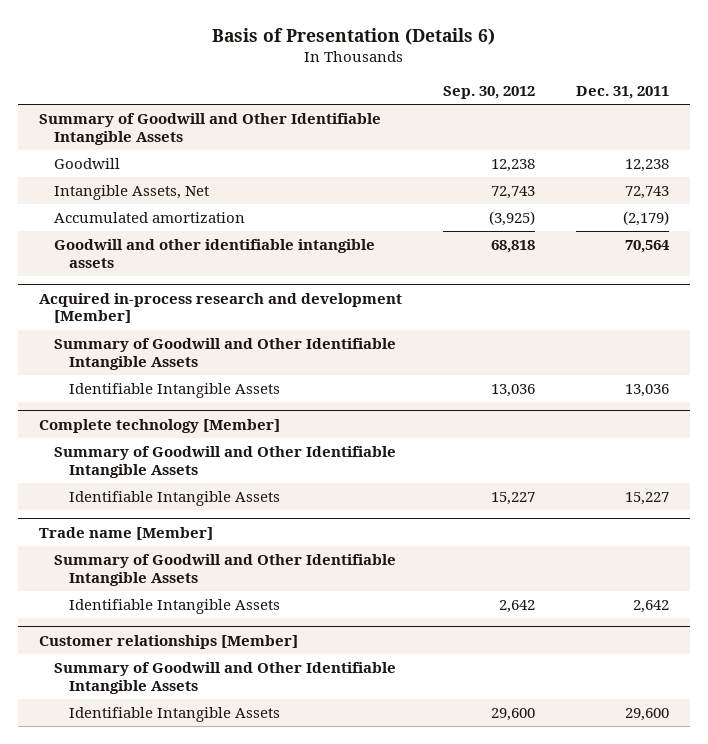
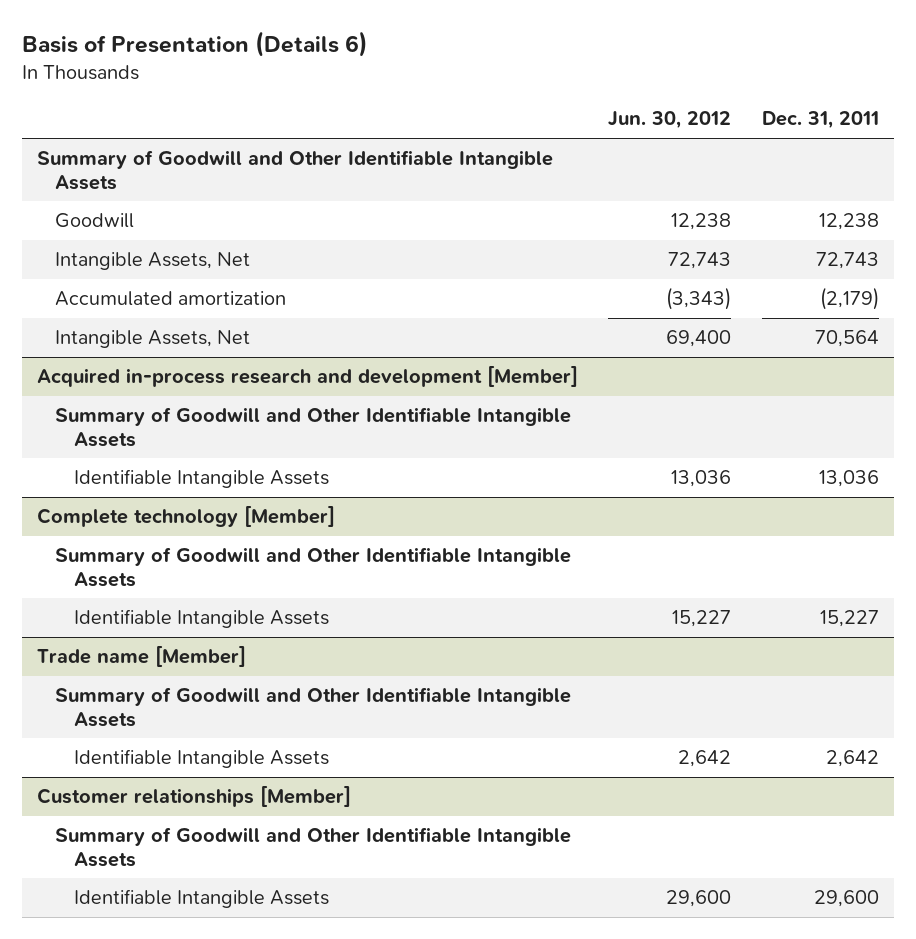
[442,86,535,100] Sep. 30, 2012 -> none
none -> [608,111,732,130] Jun. 30, 2012
[53,239,375,268] Goodwill and other identifiable intangible assets -> [55,330,251,349] Intangible Assets, Net

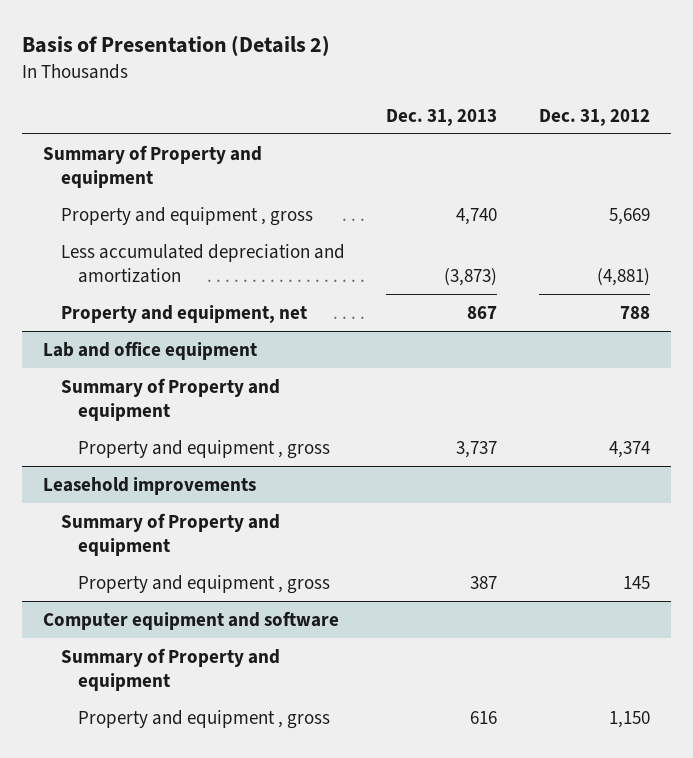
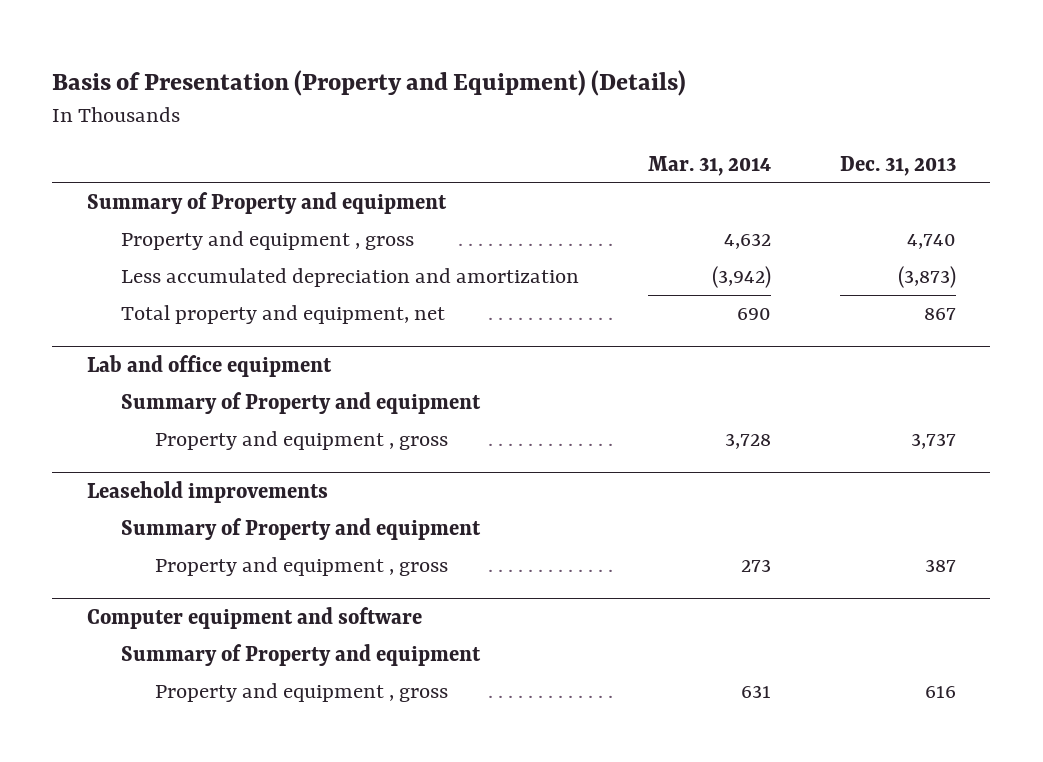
[22,35,331,57] Basis of Presentation (Details 2) -> [52,69,687,96] Basis of Presentation (Property and Equipment) (Details)
[538,108,650,126] Dec. 31, 2012 -> none
none -> [647,156,771,177] Mar. 31, 2014
[60,304,307,323] Property and equipment, net -> [120,305,445,325] Total property and equipment, net

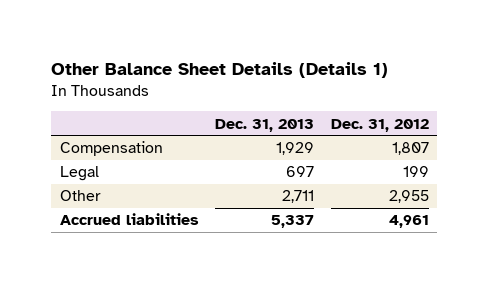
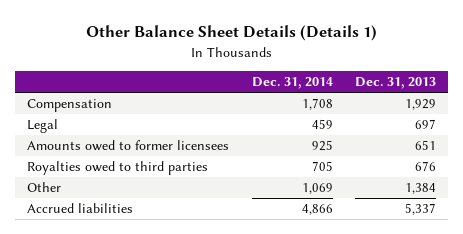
[330,118,429,132] Dec. 31, 2012 -> none
none -> [251,77,333,90] Dec. 31, 2014
none -> [26,140,229,152] Amounts owed to former licensees
none -> [26,161,208,176] Royalties owed to third parties
[282,190,315,204] 2,711 -> [405,183,437,195] 1,384

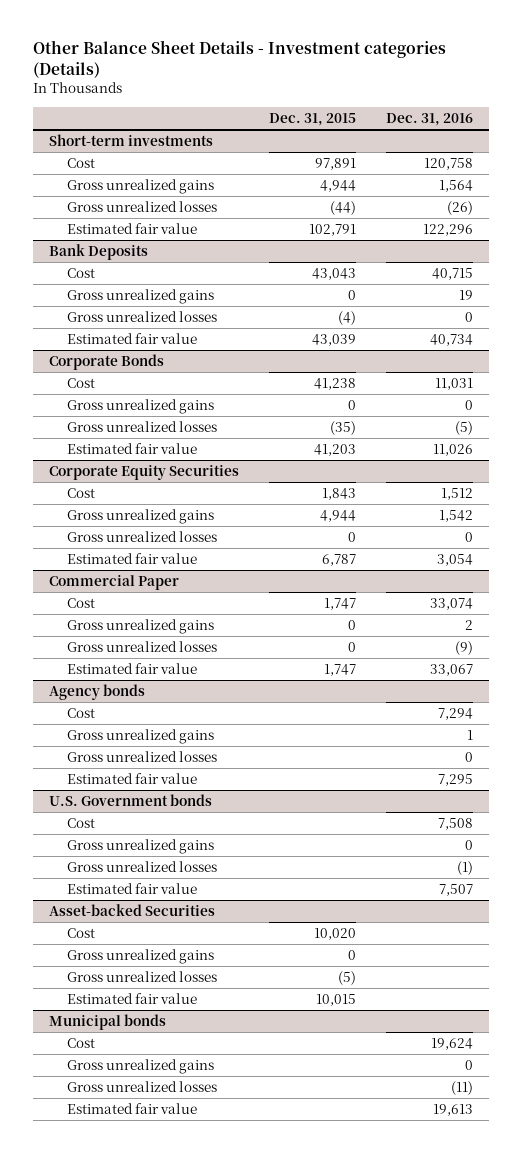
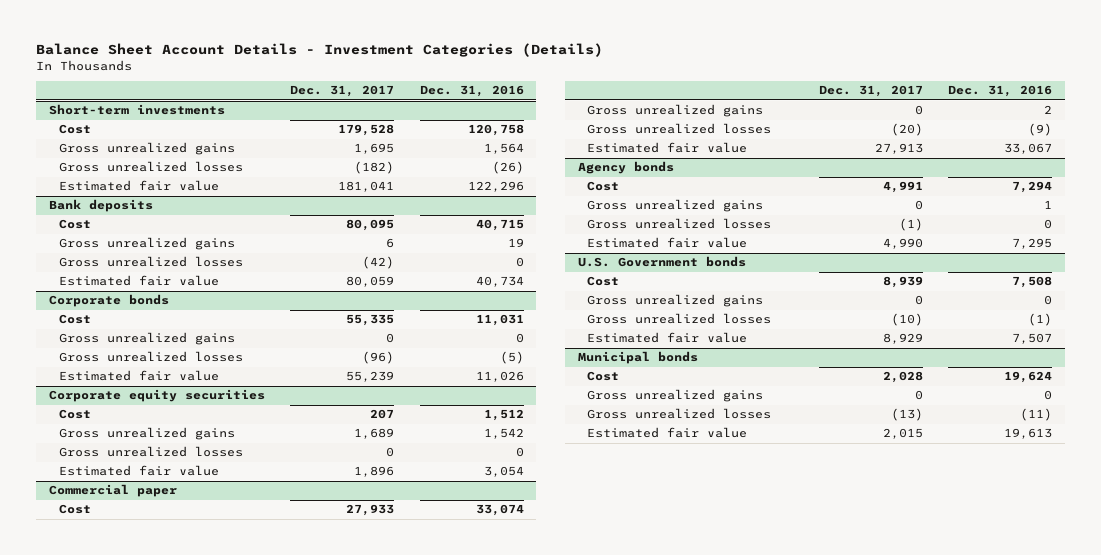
[33,40,447,79] Other Balance Sheet Details - Investment categories (Details) -> [36,43,604,58] Balance Sheet Account Details - Investment Categories (Details)
[268,112,356,126] Dec. 31, 2015 -> none
none -> [290,85,395,98] Dec. 31, 2017
[48,244,148,261] Bank Deposits -> [48,199,153,213] Bank deposits
[48,354,164,371] Corporate Bonds -> [48,294,169,308] Corporate bonds
[48,465,239,481] Corporate Equity Securities -> [48,389,265,403] Corporate equity securities
[48,575,179,591] Commercial Paper -> [48,484,177,498] Commercial paper
[48,904,215,917] Asset-backed Securities -> none
[67,928,96,939] Cost -> none
[67,949,215,965] Gross unrealized gains -> none
[67,971,218,983] Gross unrealized losses -> none
[67,993,198,1005] Estimated fair value -> none

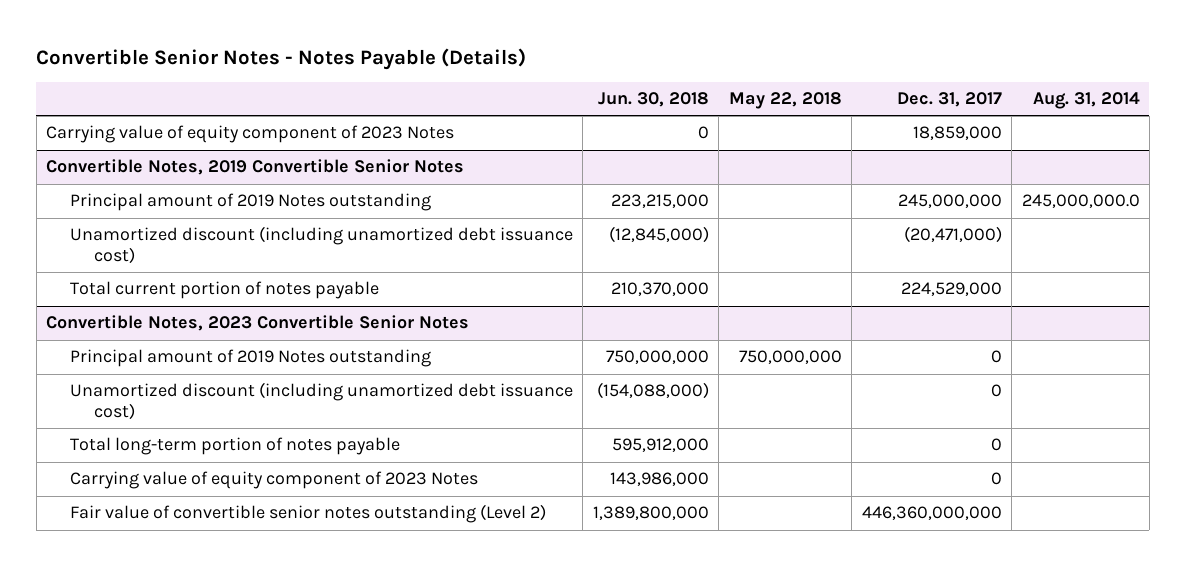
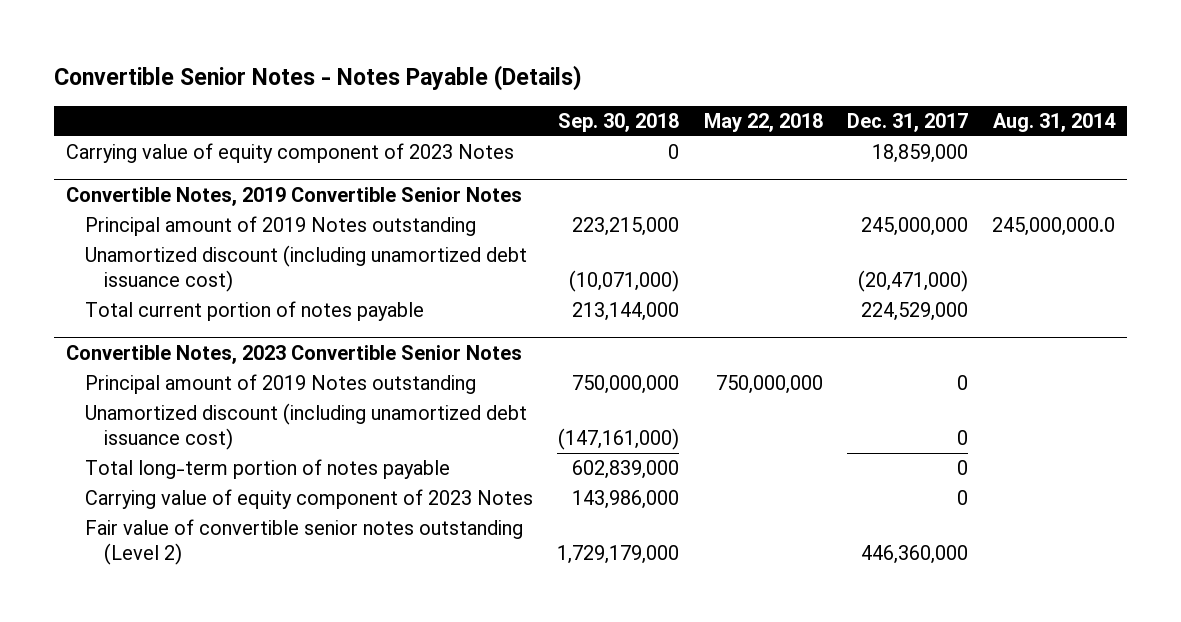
[597,92,709,108] Jun. 30, 2018 -> none
none -> [558,112,680,132] Sep. 30, 2018
[861,506,1002,521] 446,360,000,000 -> [860,545,968,565] 446,360,000

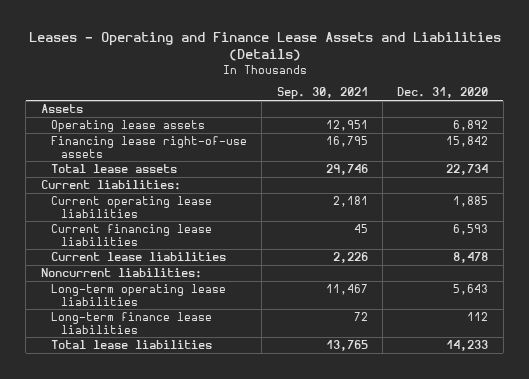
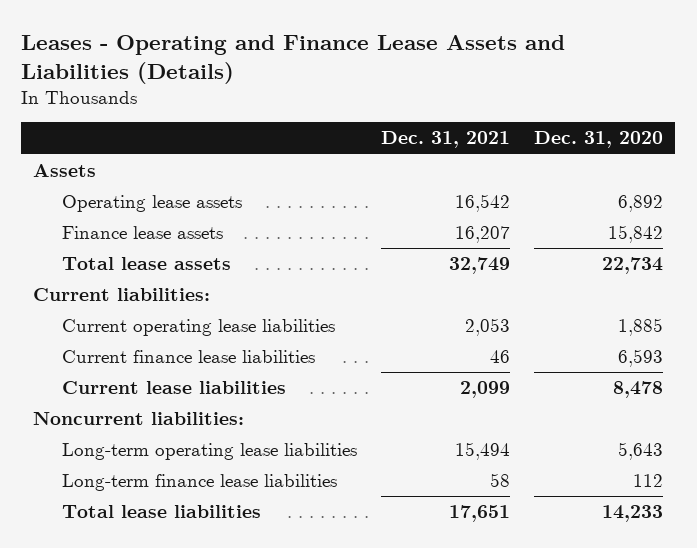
[276,87,368,100] Sep. 30, 2021 -> none
none -> [380,131,510,149] Dec. 31, 2021
[50,135,247,158] Financing lease right-of-use assets -> [61,226,223,240] Finance lease assets
[50,223,212,246] Current financing lease liabilities -> [61,350,315,364] Current finance lease liabilities

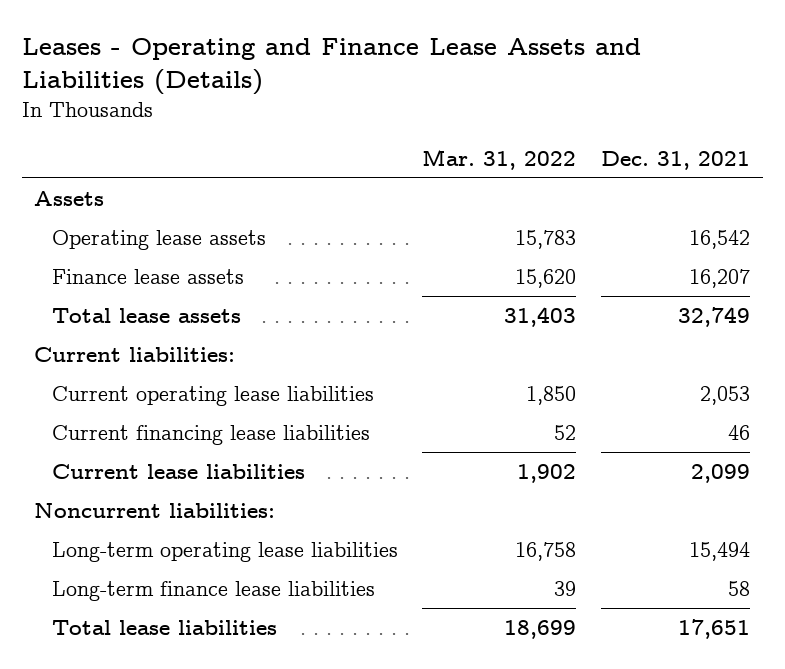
[534,131,664,149] Dec. 31, 2020 -> none
none -> [422,148,577,170] Mar. 31, 2022
[61,350,315,364] Current finance lease liabilities -> [51,424,370,445] Current financing lease liabilities

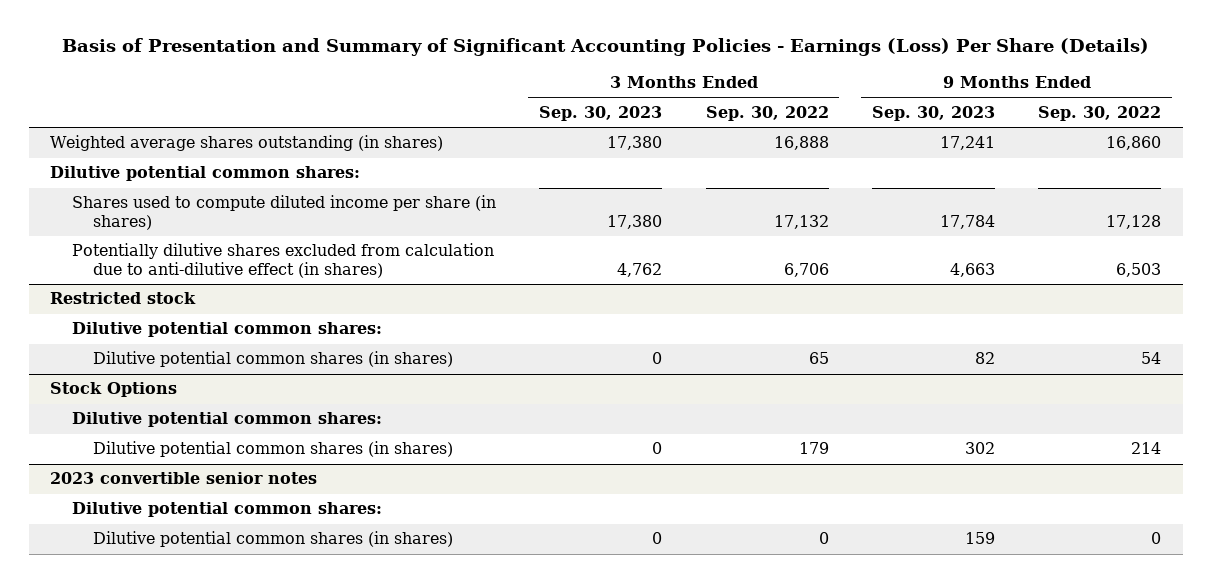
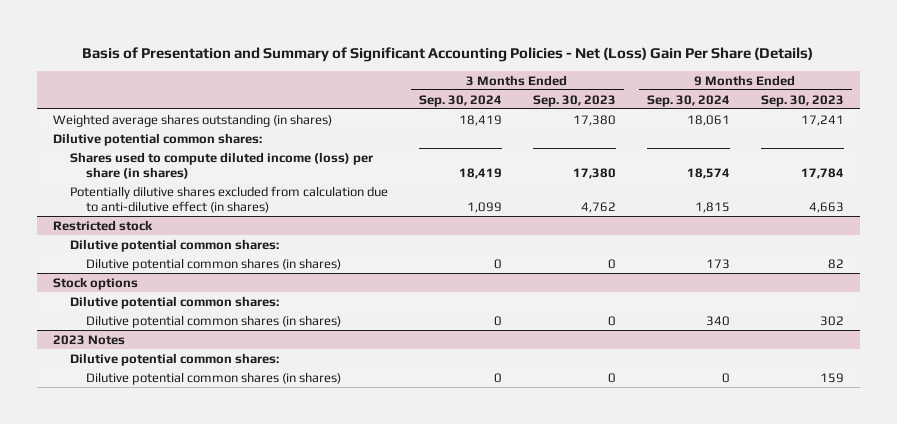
[61,38,1149,57] Basis of Presentation and Summary of Significant Accounting Policies - Earnings (Loss) Per Share (Details) -> [82,46,814,62] Basis of Presentation and Summary of Significant Accounting Policies - Net (Loss) Gain Per Share (Details)
[705,105,829,121] Sep. 30, 2022 -> none
[1038,105,1162,121] Sep. 30, 2022 -> none
none -> [418,94,502,107] Sep. 30, 2024
none -> [646,94,730,107] Sep. 30, 2024
[71,195,496,230] Shares used to compute diluted income per share (in shares) -> [69,151,373,180] Shares used to compute diluted income (loss) per share (in shares)
[50,382,178,398] Stock Options -> [52,276,138,290] Stock options
[50,472,318,485] 2023 convertible senior notes -> [52,334,125,345] 2023 Notes

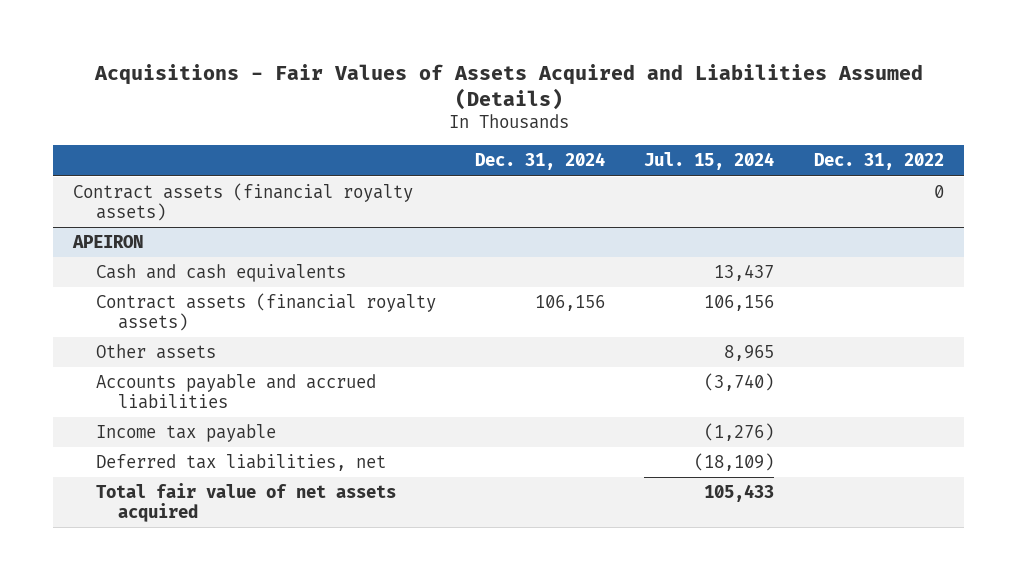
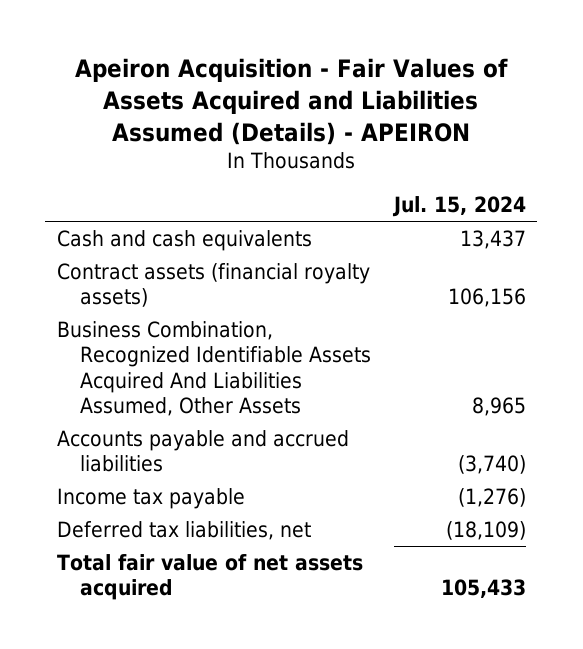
[93,63,923,110] Acquisitions - Fair Values of Assets Acquired and Liabilities Assumed (Details) -> [75,57,509,145] Apeiron Acquisition - Fair Values of Assets Acquired and Liabilities Assumed (Details) - APEIRON
[474,152,605,171] Dec. 31, 2024 -> none
[813,153,944,171] Dec. 31, 2022 -> none
[73,183,414,221] Contract assets (financial royalty assets) -> none
[72,235,144,249] APEIRON -> none
[95,344,216,360] Other assets -> [56,320,372,416] Business Combination, Recognized Identifiable Assets Acquired And Liabilities Assumed, Other Assets

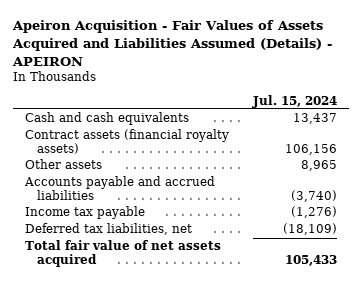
[56,320,372,416] Business Combination, Recognized Identifiable Assets Acquired And Liabilities Assumed, Other Assets -> [24,159,102,170] Other assets

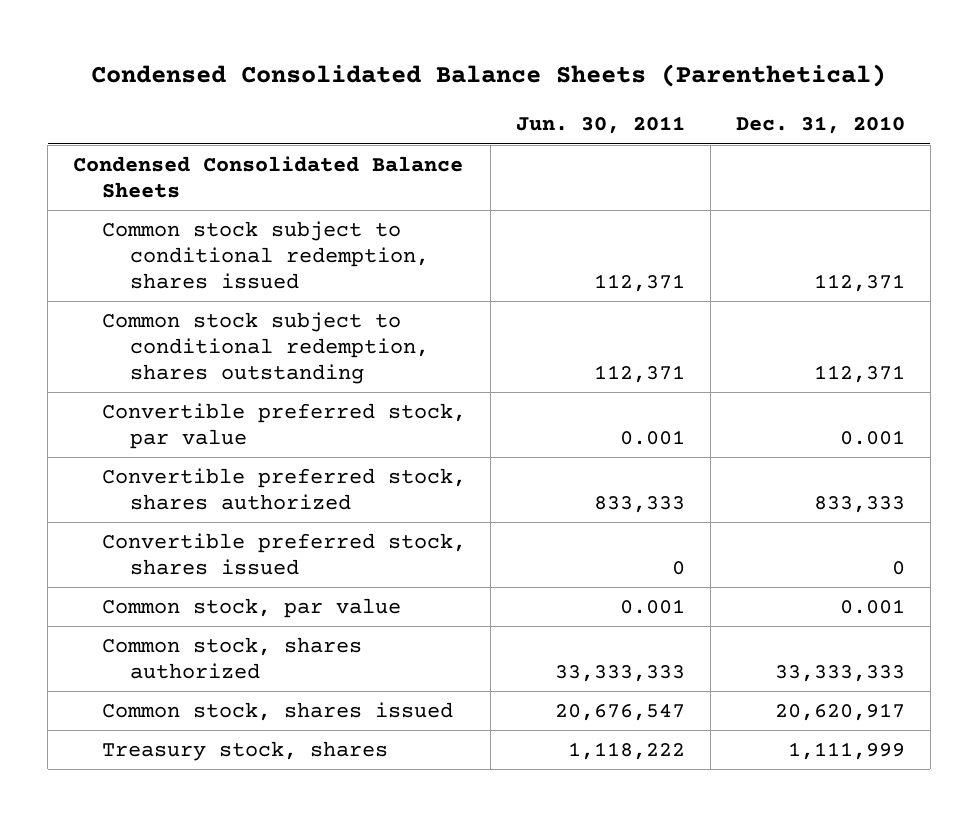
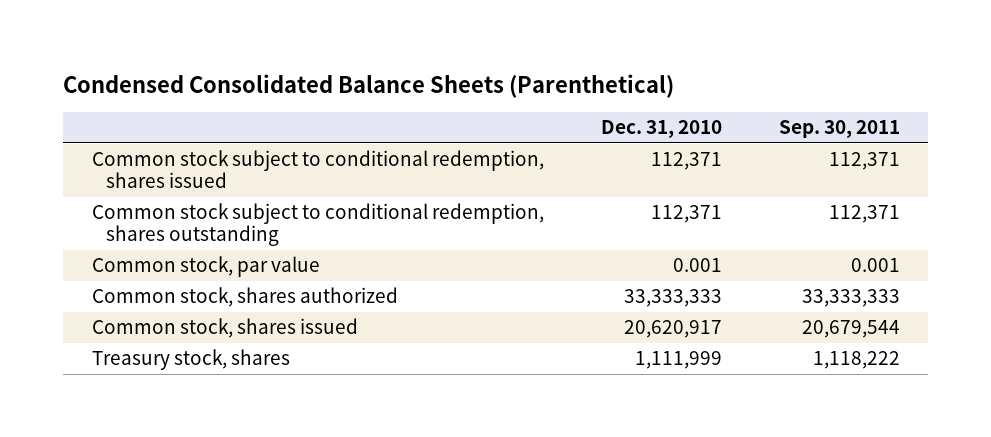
[516,116,686,135] Jun. 30, 2011 -> none
none -> [778,120,900,139] Sep. 30, 2011
[73,156,464,198] Condensed Consolidated Balance Sheets -> none
[101,403,466,449] Convertible preferred stock, par value -> none
[101,468,466,510] Convertible preferred stock, shares authorized -> none
[101,533,466,575] Convertible preferred stock, shares issued -> none

